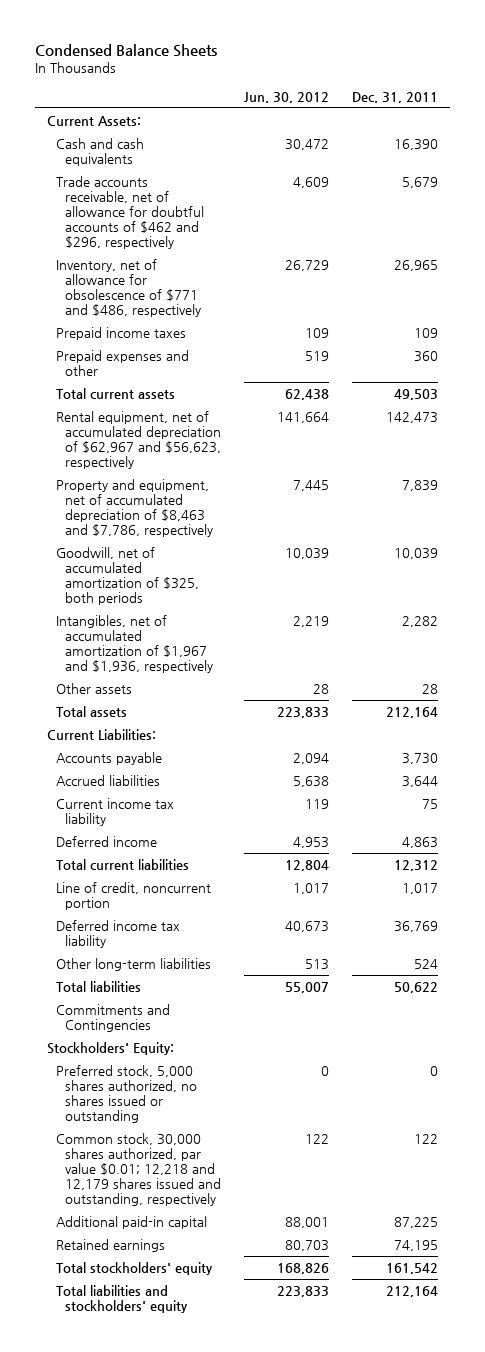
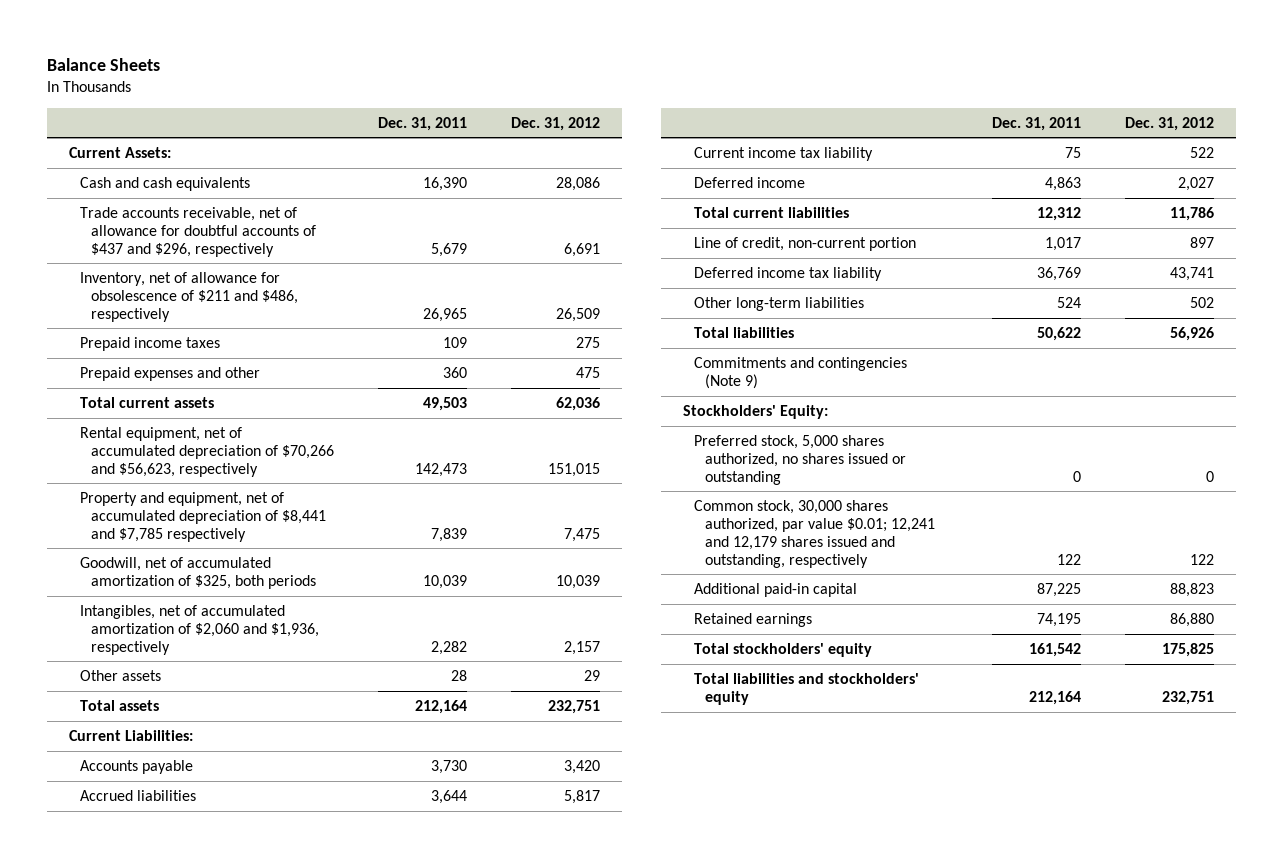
[34,43,217,57] Condensed Balance Sheets -> [46,58,160,72] Balance Sheets
[244,91,330,103] Jun. 30, 2012 -> none
none -> [511,116,601,131] Dec. 31, 2012
[55,175,205,249] Trade accounts receivable, net of allowance for doubtful accounts of $462 and $296, respectively -> [80,206,317,257] Trade accounts receivable, net of allowance for doubtful accounts of $437 and $296, respectively
[55,258,202,317] Inventory, net of allowance for obsolescence of $771 and $486, respectively -> [80,271,299,322] Inventory, net of allowance for obsolescence of $211 and $486, respectively
[55,410,222,469] Rental equipment, net of accumulated depreciation of $62,967 and $56,623, respectively -> [80,426,335,477] Rental equipment, net of accumulated depreciation of $70,266 and $56,623, respectively
[55,478,214,537] Property and equipment, net of accumulated depreciation of $8,463 and $7,786, respectively -> [80,491,327,542] Property and equipment, net of accumulated depreciation of $8,441 and $7,785 respectively
[55,614,214,673] Intangibles, net of accumulated amortization of $1,967 and $1,936, respectively -> [80,604,320,655] Intangibles, net of accumulated amortization of $2,060 and $1,936, respectively
[55,881,211,910] Line of credit, noncurrent portion -> [694,236,917,251] Line of credit, non-current portion
[55,1003,170,1032] Commitments and Contingencies -> [694,356,908,389] Commitments and contingencies (Note 9)
[55,1132,222,1206] Common stock, 30,000 shares authorized, par value $0.01; 12,218 and 12,179 shares issued and outstanding, respectively -> [694,499,936,568] Common stock, 30,000 shares authorized, par value $0.01; 12,241 and 12,179 shares issued and outstanding, respectively

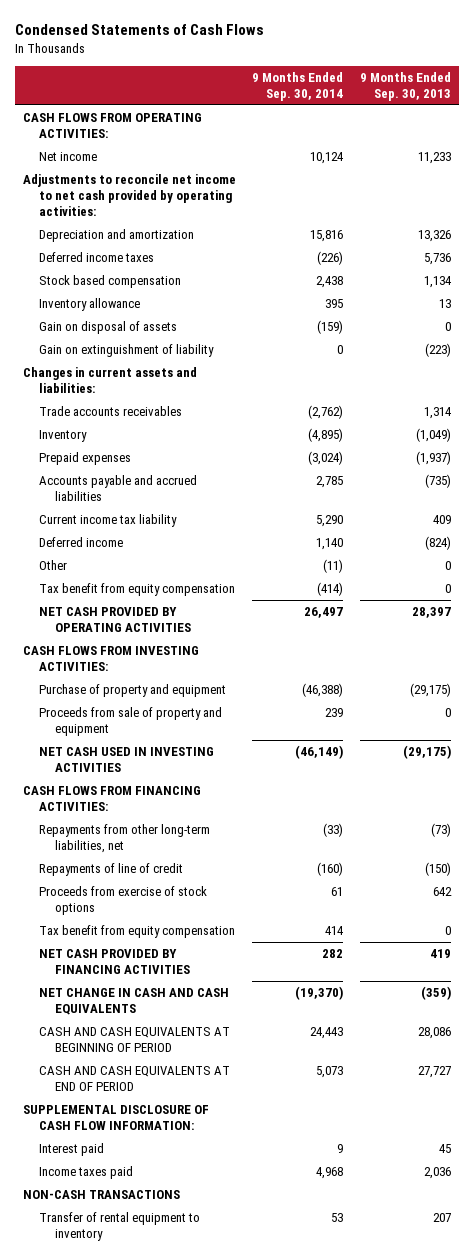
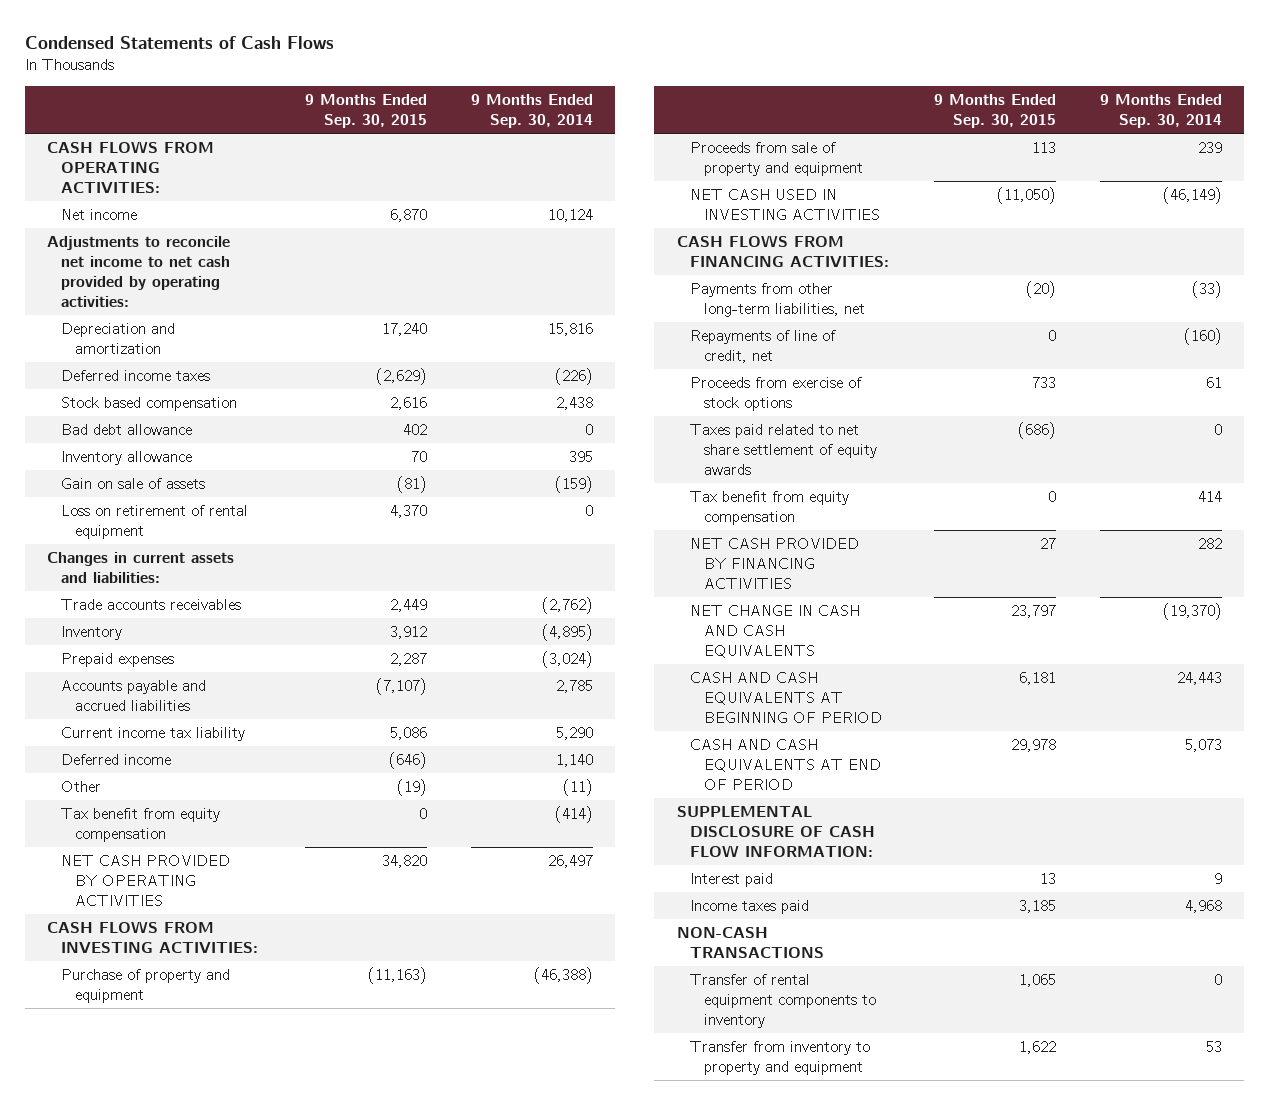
[359,71,451,102] 9 Months Ended Sep. 30, 2013 -> none
none -> [304,94,427,129] 9 Months Ended Sep. 30, 2015
none -> [61,424,193,436] Bad debt allowance
[39,344,215,358] Gain on extinguishment of liability -> none
[39,321,178,335] Gain on disposal of assets -> [61,478,206,490] Gain on sale of assets
none -> [61,505,249,540] Loss on retirement of rental equipment
[39,824,211,854] Repayments from other long-term liabilities, net -> [690,283,865,318] Payments from other long-term liabilities, net
[39,863,184,877] Repayments of line of credit -> [690,330,837,364] Repayments of line of credit, net
none -> [690,424,877,476] Taxes paid related to net share settlement of equity awards
[39,1212,201,1242] Transfer of rental equipment to inventory -> [690,974,876,1029] Transfer of rental equipment components to inventory
[331,1213,344,1223] 53 -> [1214,974,1223,986] 0
none -> [690,1041,871,1076] Transfer from inventory to property and equipment

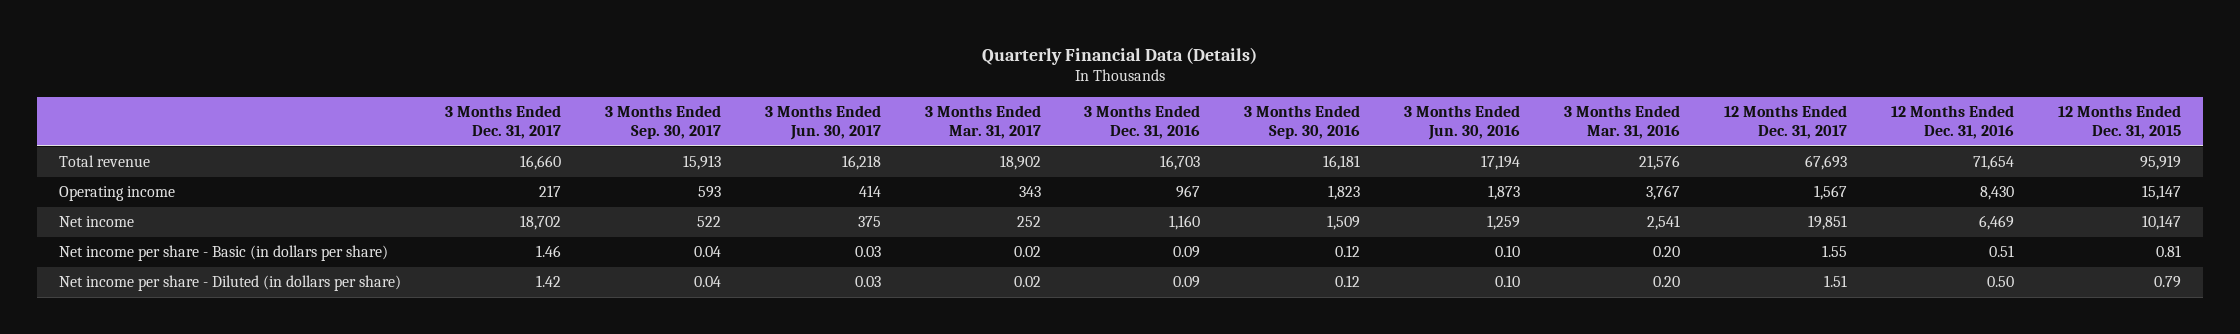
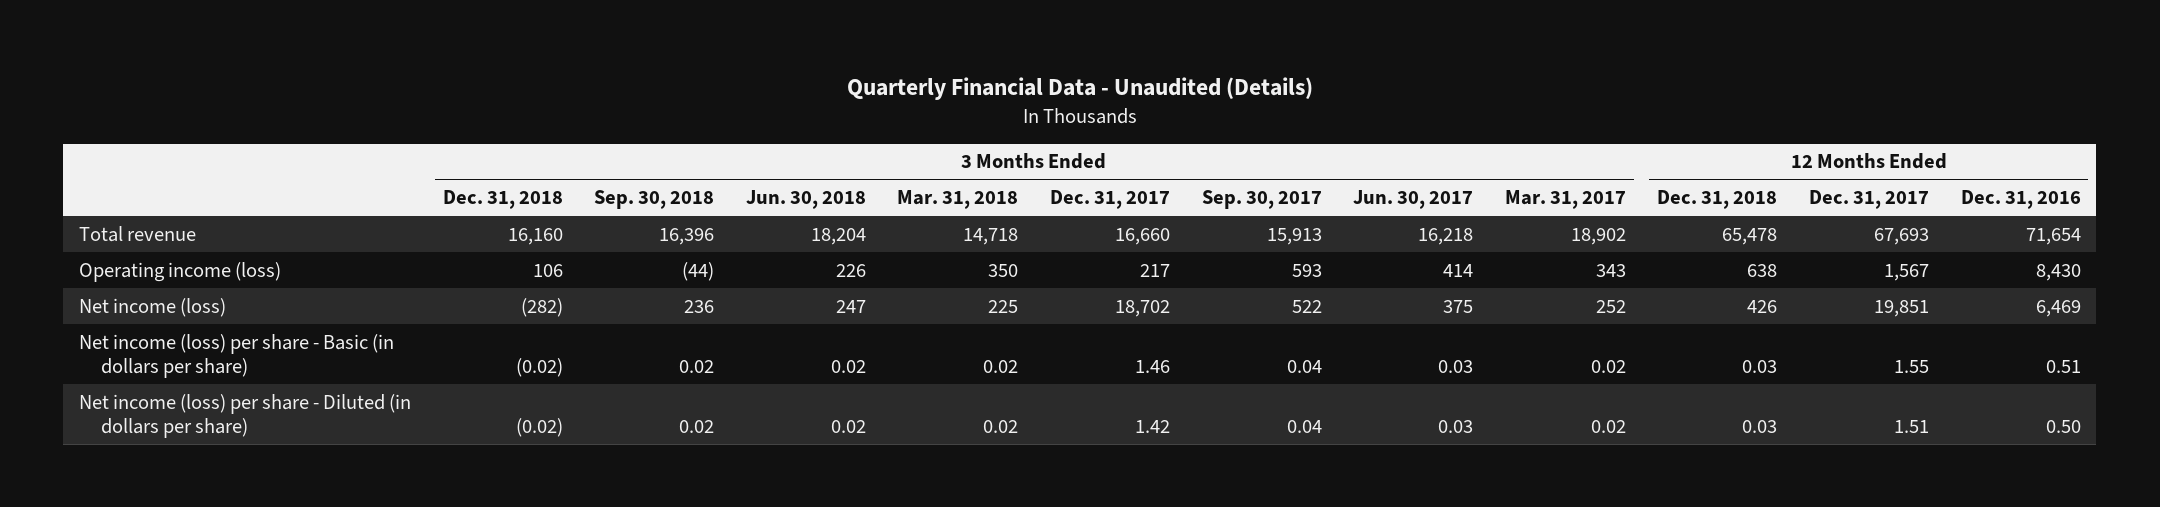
[981,46,1257,65] Quarterly Financial Data (Details) -> [846,77,1313,101] Quarterly Financial Data - Unaudited (Details)
[1084,104,1201,139] 3 Months Ended Dec. 31, 2016 -> none
[1244,104,1361,139] 3 Months Ended Sep. 30, 2016 -> none
[1404,104,1521,140] 3 Months Ended Jun. 30, 2016 -> none
[1564,104,1681,139] 3 Months Ended Mar. 31, 2016 -> none
[2058,104,2182,139] 12 Months Ended Dec. 31, 2015 -> none
none -> [442,190,563,210] Dec. 31, 2018
none -> [594,190,715,210] Sep. 30, 2018
none -> [745,190,866,210] Jun. 30, 2018
none -> [897,190,1019,210] Mar. 31, 2018
none -> [1657,190,1778,210] Dec. 31, 2018
[58,186,175,202] Operating income -> [79,261,282,282] Operating income (loss)
[58,216,134,228] Net income -> [79,297,227,317] Net income (loss)
[58,245,388,262] Net income per share - Basic (in dollars per share) -> [79,333,395,378] Net income (loss) per share - Basic (in dollars per share)
[58,275,401,292] Net income per share - Diluted (in dollars per share) -> [79,393,412,438] Net income (loss) per share - Diluted (in dollars per share)

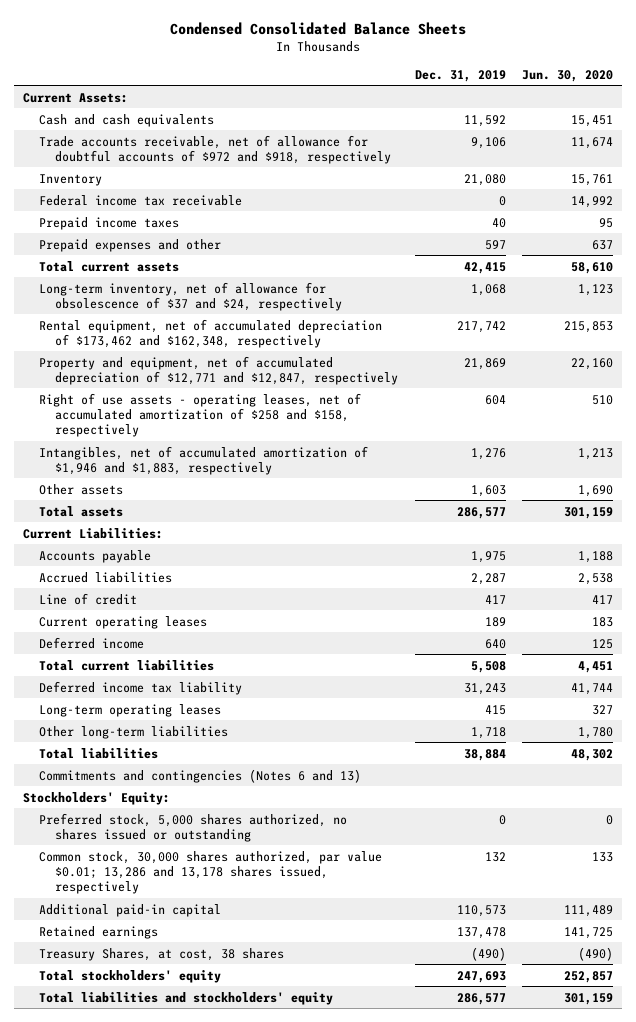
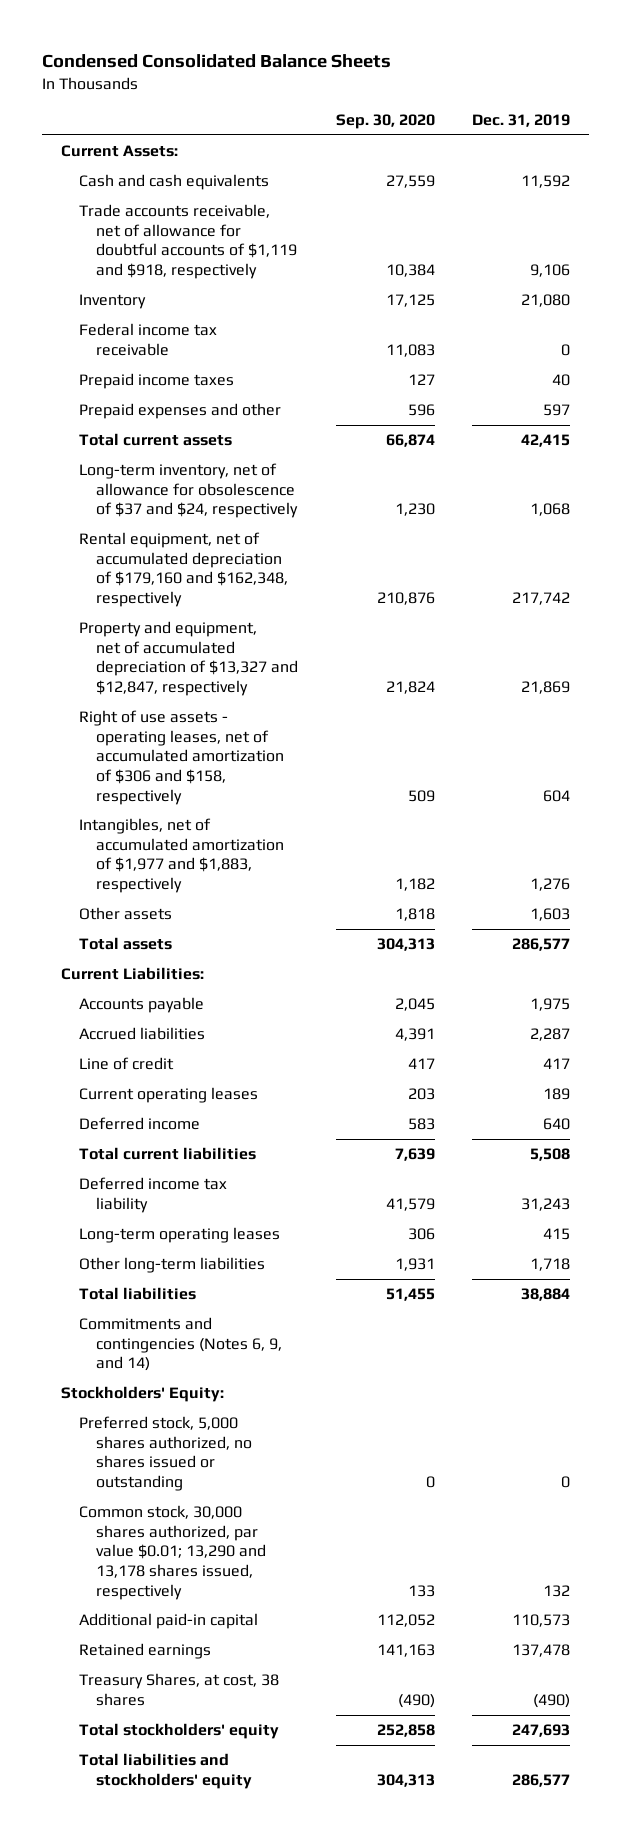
[522,69,614,82] Jun. 30, 2020 -> none
none -> [335,113,435,129] Sep. 30, 2020
[38,134,391,164] Trade accounts receivable, net of allowance for doubtful accounts of $972 and $918, respectively -> [78,204,298,279] Trade accounts receivable, net of allowance for doubtful accounts of $1,119 and $918, respectively
[38,318,382,348] Rental equipment, net of accumulated depreciation of $173,462 and $162,348, respectively -> [78,532,289,607] Rental equipment, net of accumulated depreciation of $179,160 and $162,348, respectively
[38,355,398,385] Property and equipment, net of accumulated depreciation of $12,771 and $12,847, respectively -> [78,621,299,696] Property and equipment, net of accumulated depreciation of $13,327 and $12,847, respectively
[38,392,361,437] Right of use assets - operating leases, net of accumulated amortization of $258 and $158, respectively -> [78,710,285,805] Right of use assets - operating leases, net of accumulated amortization of $306 and $158, respectively
[38,445,368,475] Intangibles, net of accumulated amortization of $1,946 and $1,883, respectively -> [78,818,285,893] Intangibles, net of accumulated amortization of $1,977 and $1,883, respectively
[38,768,361,783] Commitments and contingencies (Notes 6 and 13) -> [78,1317,283,1372] Commitments and contingencies (Notes 6, 9, and 14)
[38,850,382,894] Common stock, 30,000 shares authorized, par value $0.01; 13,286 and 13,178 shares issued, respectively -> [78,1505,267,1600] Common stock, 30,000 shares authorized, par value $0.01; 13,290 and 13,178 shares issued, respectively

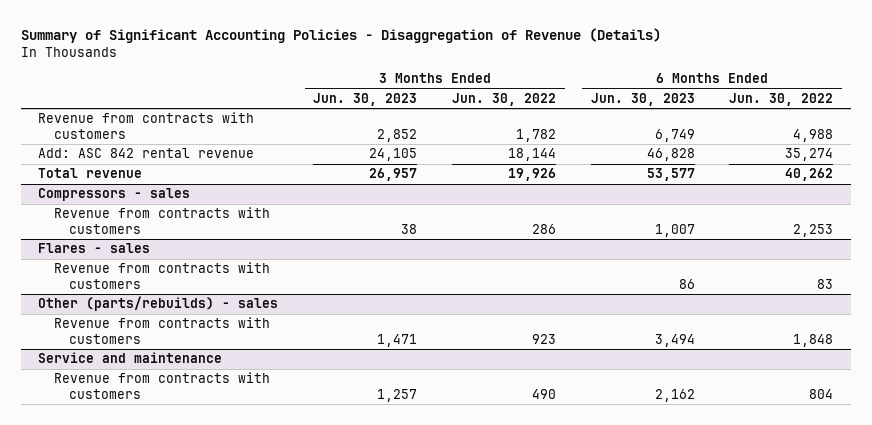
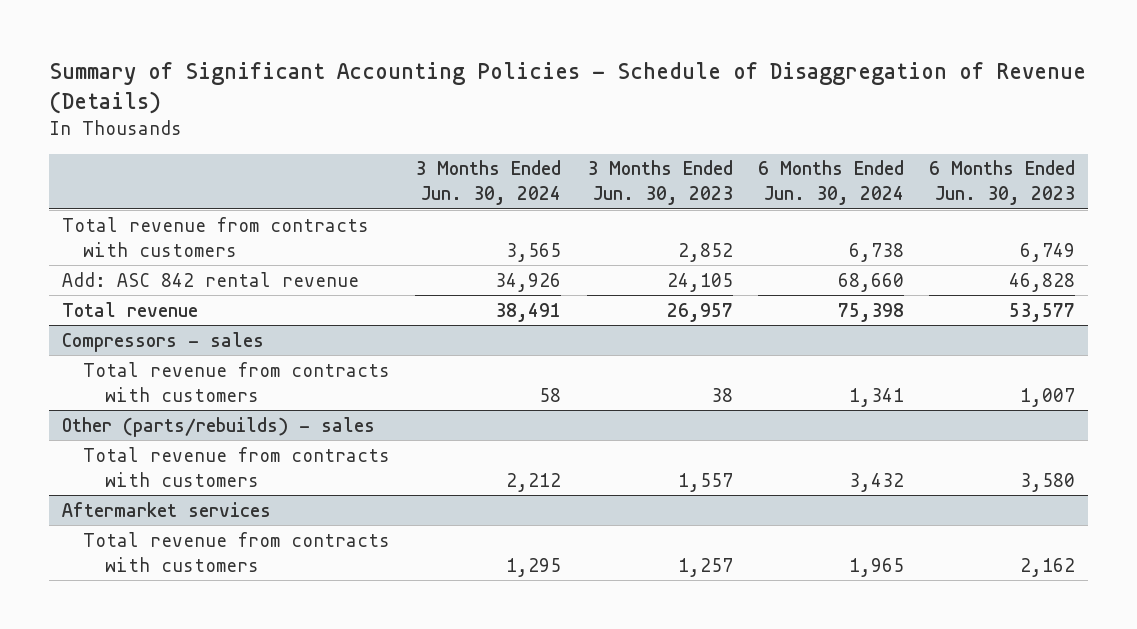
[21,28,662,44] Summary of Significant Accounting Policies - Disaggregation of Revenue (Details) -> [49,61,1087,114] Summary of Significant Accounting Policies - Schedule of Disaggregation of Revenue (Details)
[451,92,556,106] Jun. 30, 2022 -> none
[729,92,834,106] Jun. 30, 2022 -> none
none -> [415,160,562,206] 3 Months Ended Jun. 30, 2024
none -> [757,160,904,206] 6 Months Ended Jun. 30, 2024
[38,112,255,139] Revenue from contracts with customers -> [61,216,369,257] Total revenue from contracts with customers
[38,243,151,254] Flares - sales -> none
[53,262,270,289] Revenue from contracts with customers -> none
[53,207,270,234] Revenue from contracts with customers -> [83,361,391,402] Total revenue from contracts with customers
[38,352,223,364] Service and maintenance -> none
[53,317,270,344] Revenue from contracts with customers -> [83,446,391,487] Total revenue from contracts with customers
[377,333,418,347] 1,471 -> [677,472,733,492] 1,557
[654,333,695,347] 3,494 -> [1019,472,1075,492] 3,580
none -> [61,501,271,517] Aftermarket services
[53,372,270,399] Revenue from contracts with customers -> [83,531,391,572] Total revenue from contracts with customers

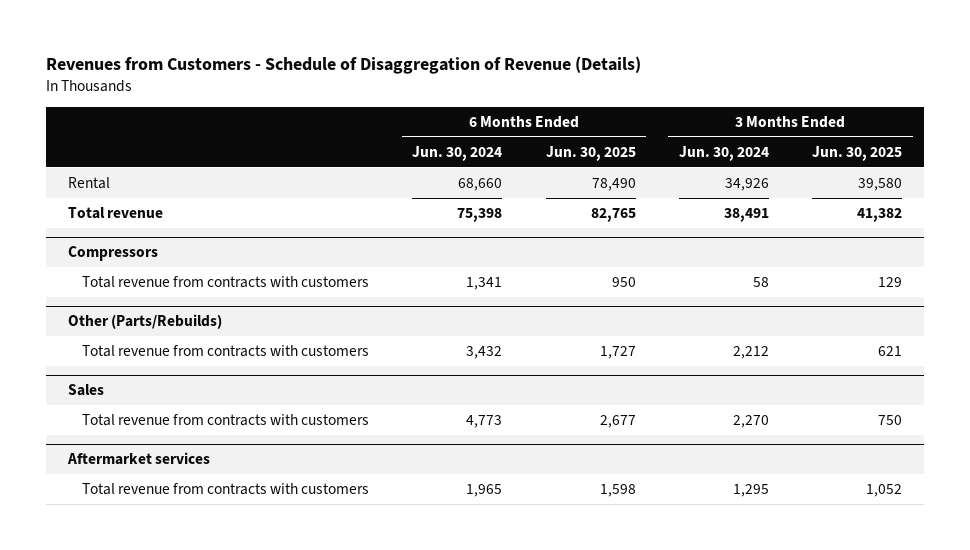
[49,61,1087,114] Summary of Significant Accounting Policies - Schedule of Disaggregation of Revenue (Details) -> [46,56,642,75] Revenues from Customers - Schedule of Disaggregation of Revenue (Details)
[586,160,733,206] 3 Months Ended Jun. 30, 2023 -> none
[928,160,1075,206] 6 Months Ended Jun. 30, 2023 -> none
none -> [545,145,636,161] Jun. 30, 2025
none -> [811,145,902,161] Jun. 30, 2025
[61,216,369,257] Total revenue from contracts with customers -> none
[61,271,359,287] Add: ASC 842 rental revenue -> [67,177,110,190] Rental
[61,331,264,352] Compressors - sales -> [67,246,158,262] Compressors
[61,416,375,437] Other (parts/rebuilds) - sales -> [67,314,222,330] Other (Parts/Rebuilds)
none -> [67,384,104,397] Sales
none -> [82,414,370,427] Total revenue from contracts with customers

